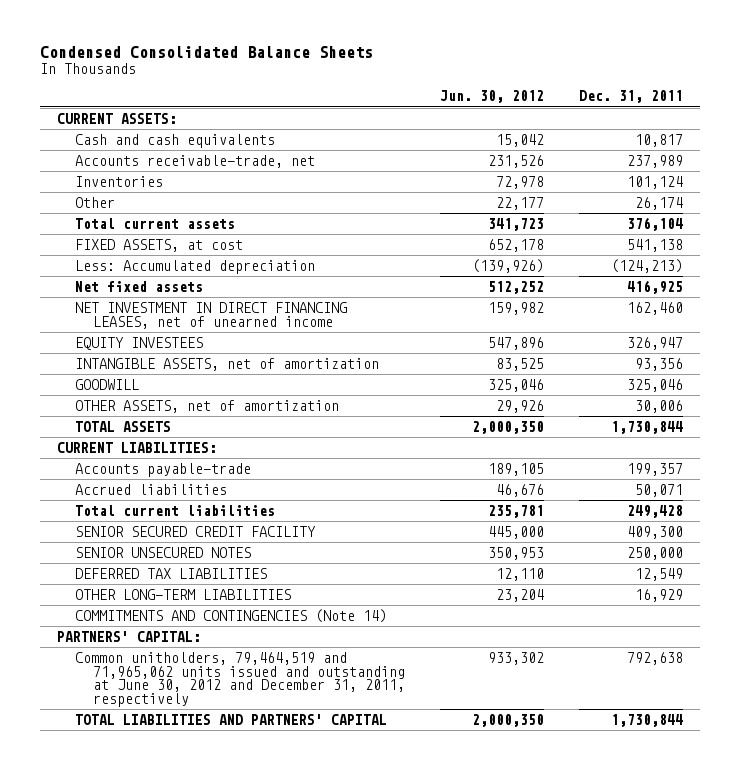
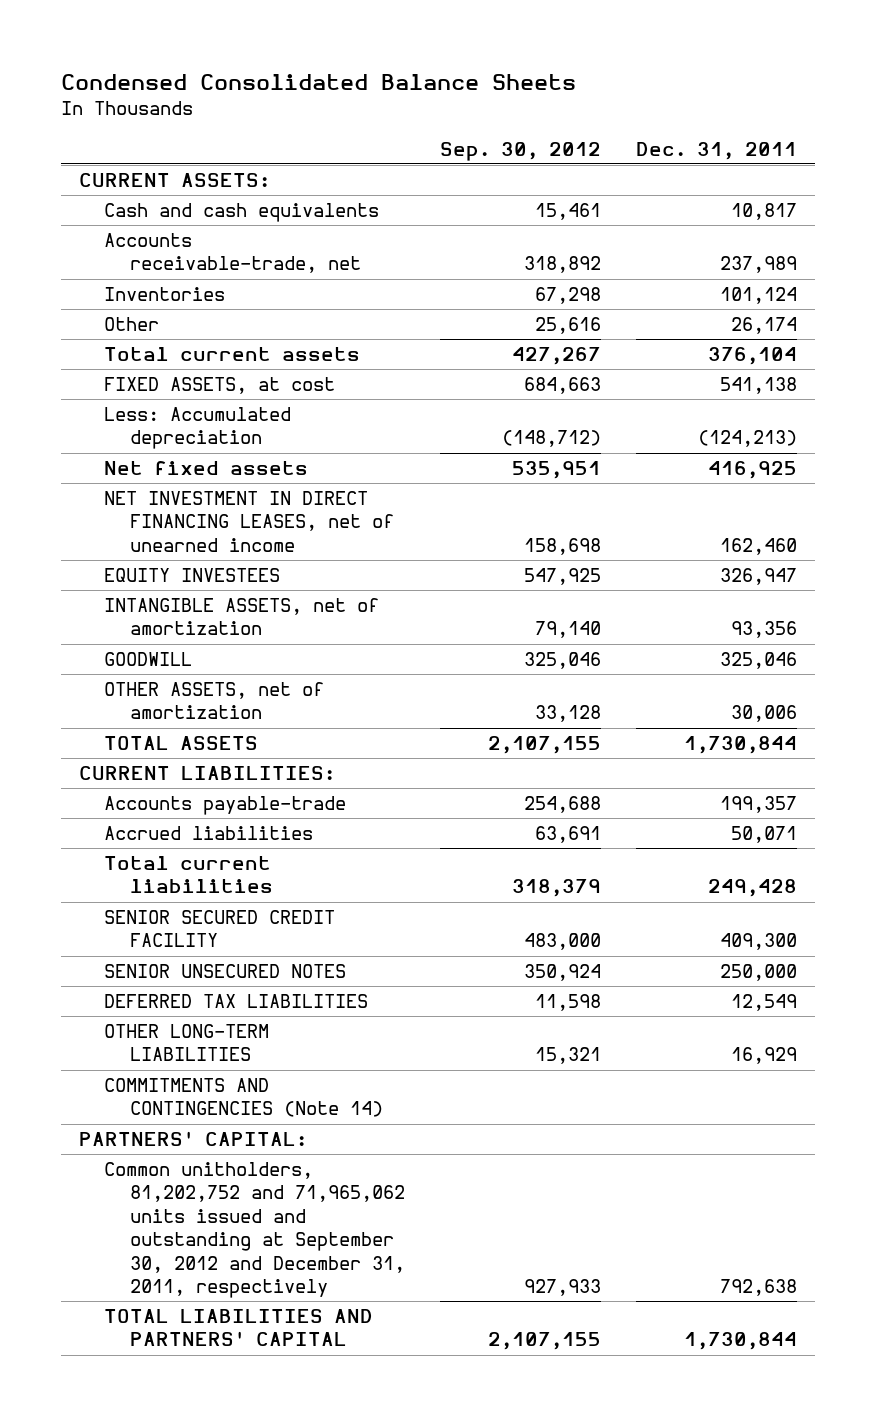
[440,90,545,104] Jun. 30, 2012 -> none
none -> [439,141,601,161] Sep. 30, 2012
[75,652,406,707] Common unitholders, 79,464,519 and 71,965,062 units issued and outstanding at June 30, 2012 and December 31, 2011, respectively -> [104,1162,405,1298] Common unitholders, 81,202,752 and 71,965,062 units issued and outstanding at September 30, 2012 and December 31, 2011, respectively

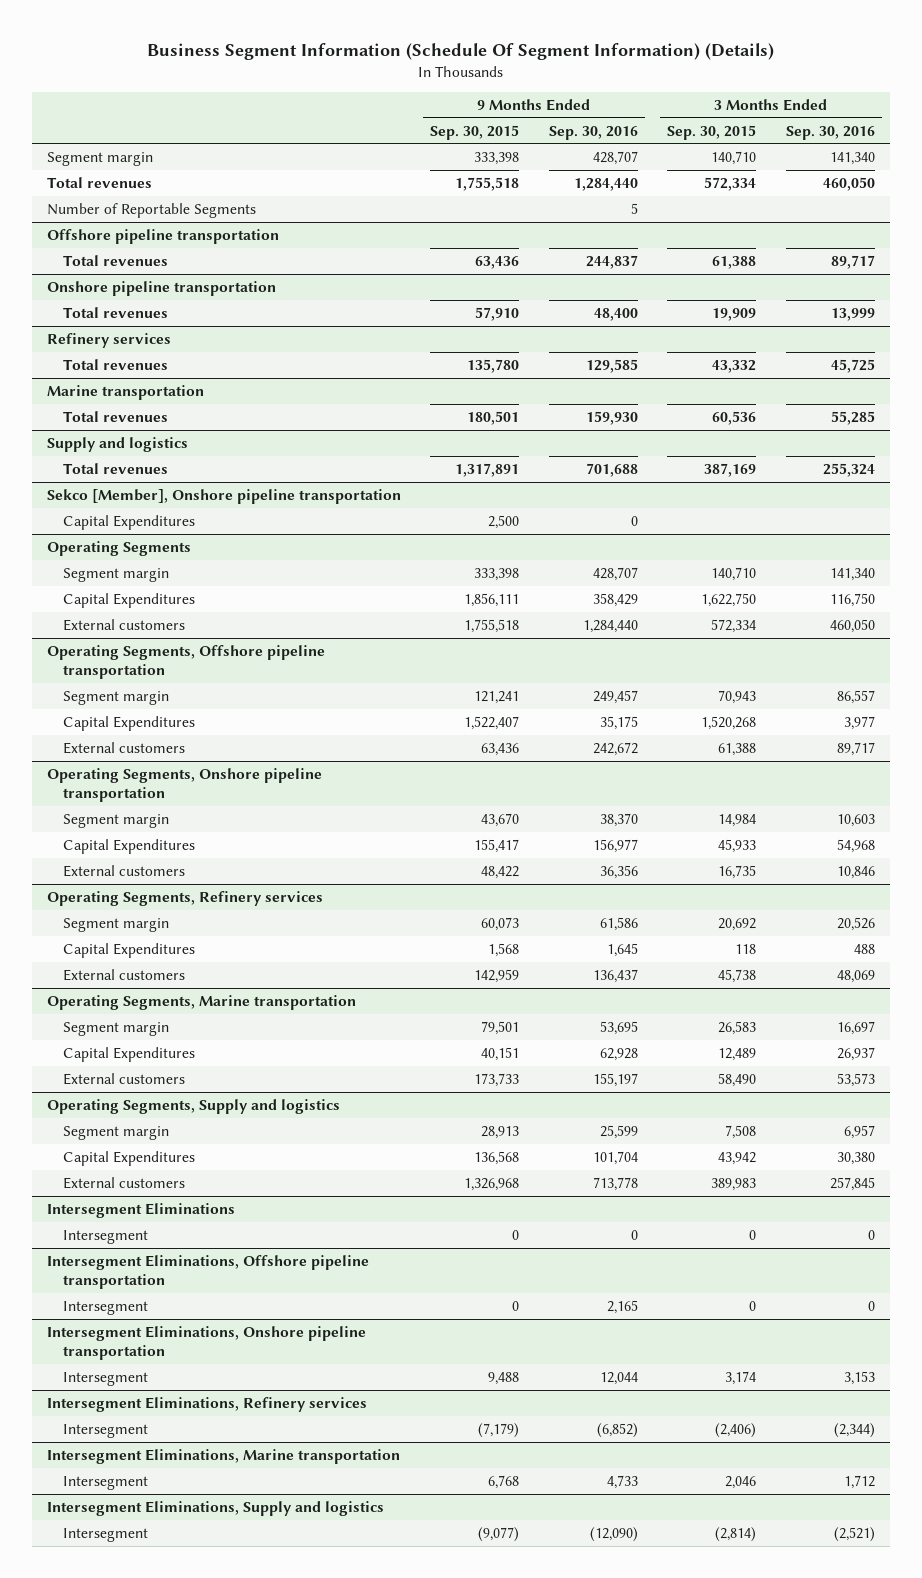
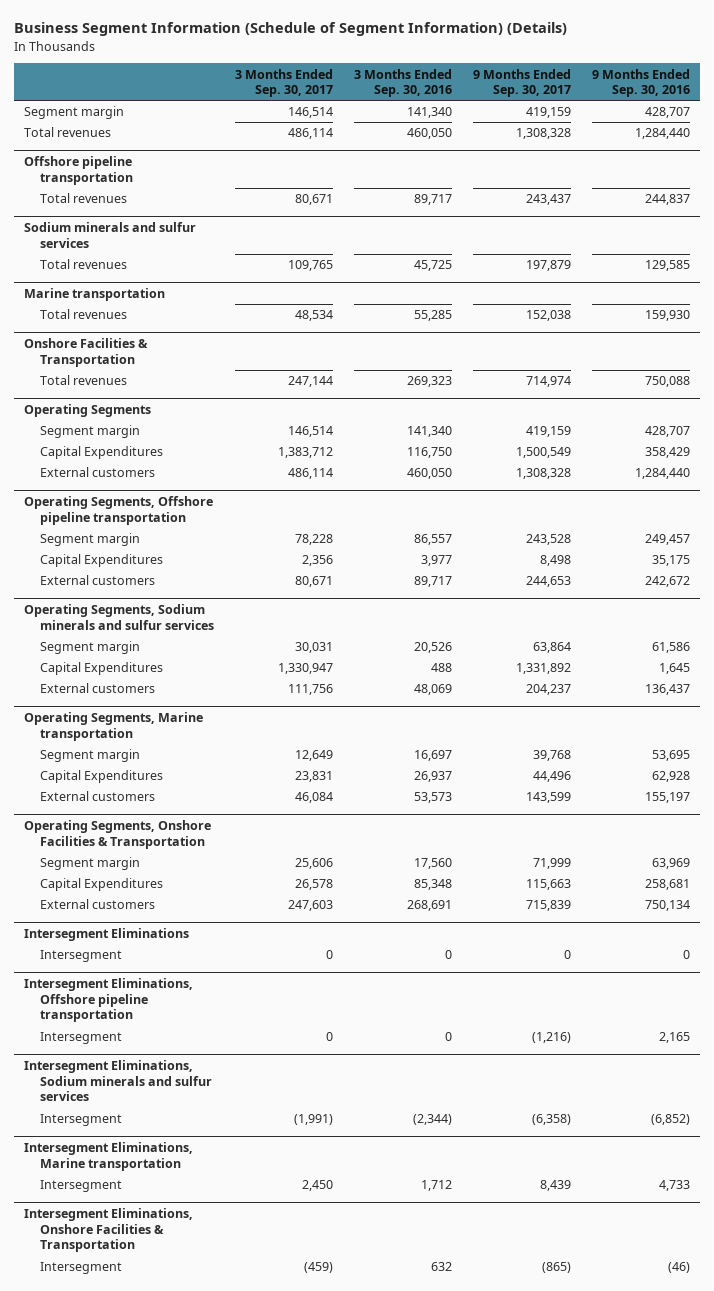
[146,43,774,61] Business Segment Information (Schedule Of Segment Information) (Details) -> [13,22,567,37] Business Segment Information (Schedule of Segment Information) (Details)
[430,124,520,140] Sep. 30, 2015 -> none
[667,124,757,140] Sep. 30, 2015 -> none
none -> [234,68,333,98] 3 Months Ended Sep. 30, 2017
none -> [472,68,571,98] 9 Months Ended Sep. 30, 2017
[46,202,256,218] Number of Reportable Segments -> none
[46,280,276,296] Onshore pipeline transportation -> none
[63,306,169,318] Total revenues -> none
[46,332,171,348] Refinery services -> none
none -> [24,222,197,248] Sodium minerals and sulfur services
[46,436,188,452] Supply and logistics -> none
[46,488,401,504] Sekco [Member], Onshore pipeline transportation -> none
[63,514,196,530] Capital Expenditures -> none
none -> [24,338,149,367] Onshore Facilities & Transportation
[585,462,638,477] 701,688 -> [644,376,690,388] 750,088
[823,462,876,477] 255,324 -> [406,376,452,388] 269,323
[46,767,322,803] Operating Segments, Onshore pipeline transportation -> none
[63,813,170,828] Segment margin -> none
[63,838,196,854] Capital Expenditures -> none
[63,864,186,877] External customers -> none
[46,890,323,906] Operating Segments, Refinery services -> none
none -> [24,604,214,630] Operating Segments, Sodium minerals and sulfur services
[46,1098,340,1114] Operating Segments, Supply and logistics -> none
none -> [24,820,212,849] Operating Segments, Onshore Facilities & Transportation
[599,1124,638,1139] 25,599 -> [651,858,690,870] 63,969
[844,1124,876,1139] 6,957 -> [413,858,452,870] 17,560
[592,1150,638,1165] 101,704 -> [644,879,690,891] 258,681
[837,1151,876,1165] 30,380 -> [413,879,452,891] 85,348
[592,1176,638,1191] 713,778 -> [644,900,690,912] 750,134
[830,1176,876,1191] 257,845 -> [406,900,452,912] 268,691
[46,1325,366,1361] Intersegment Eliminations, Onshore pipeline transportation -> none
[63,1371,149,1386] Intersegment -> none
[46,1396,367,1412] Intersegment Eliminations, Refinery services -> none
none -> [24,1060,212,1102] Intersegment Eliminations, Sodium minerals and sulfur services
[46,1500,384,1516] Intersegment Eliminations, Supply and logistics -> none
none -> [24,1208,194,1253] Intersegment Eliminations, Onshore Facilities & Transportation
[589,1526,638,1542] (12,090) -> [667,1262,690,1274] (46)
[834,1526,876,1542] (2,521) -> [430,1262,452,1272] 632

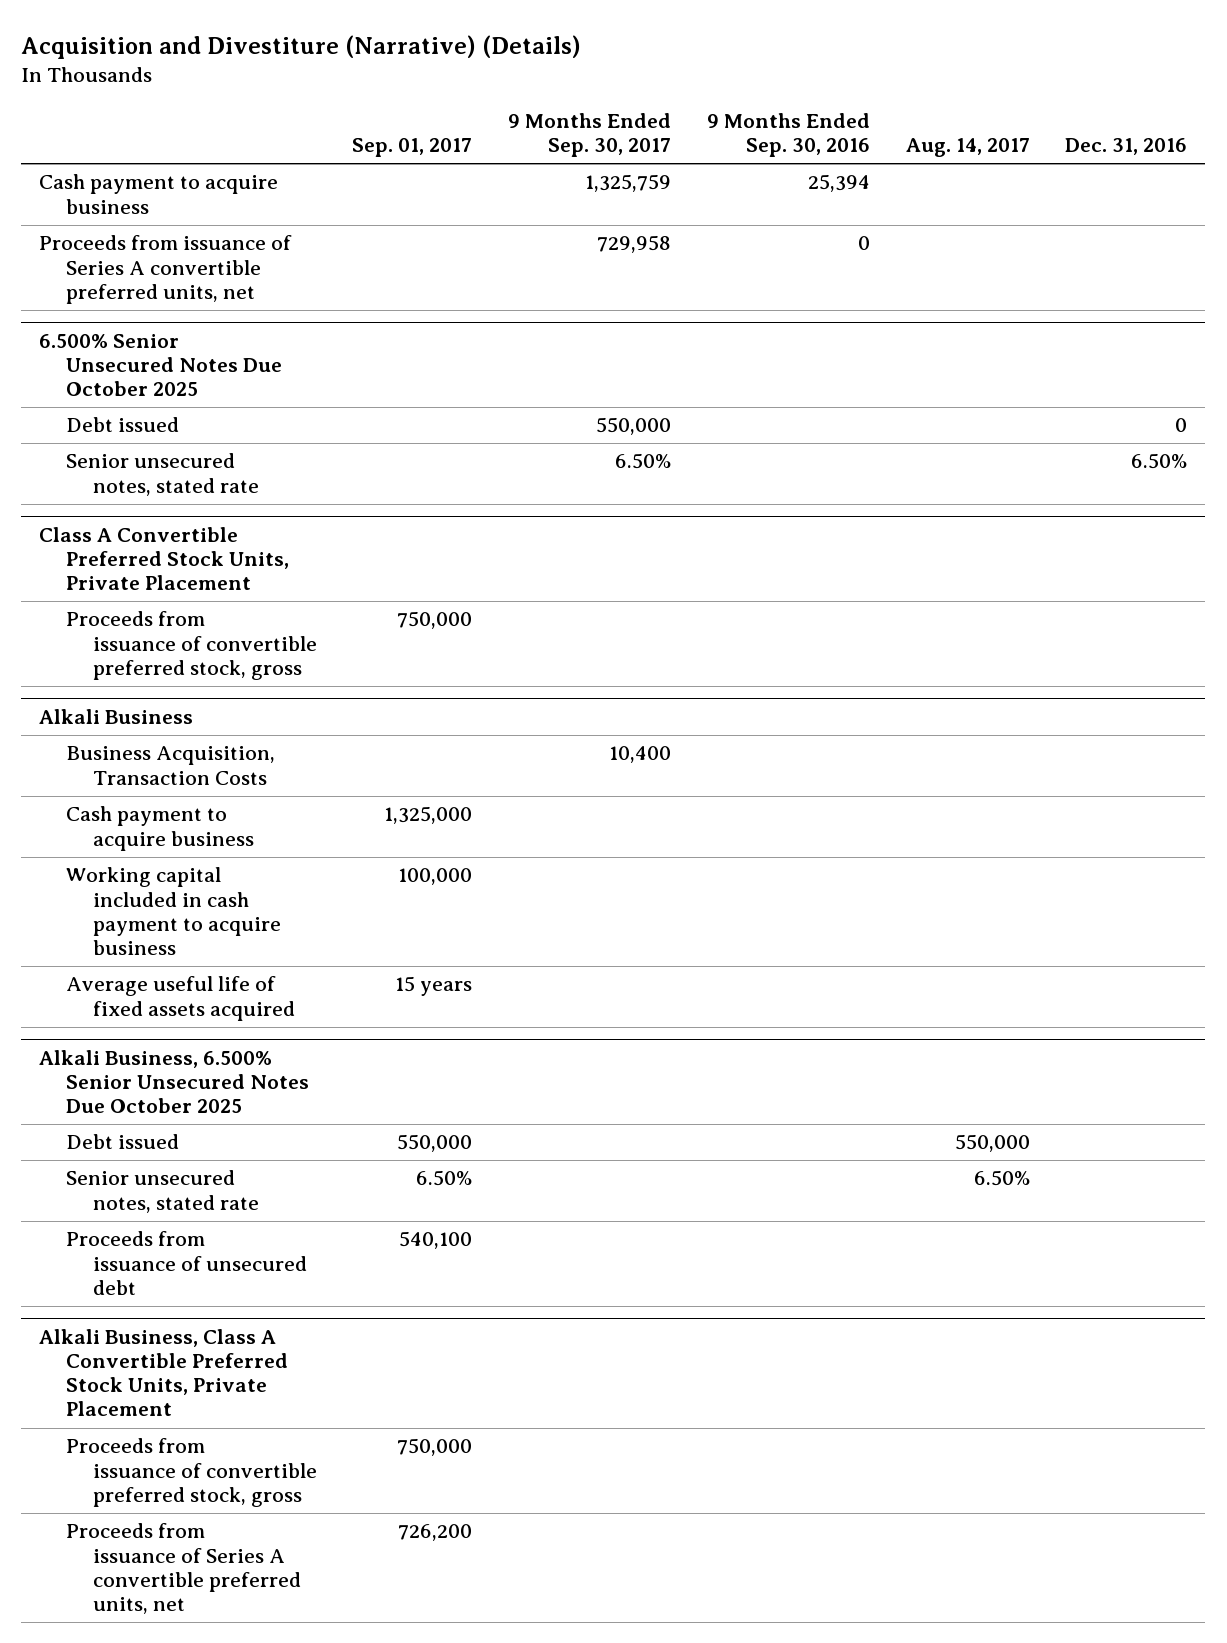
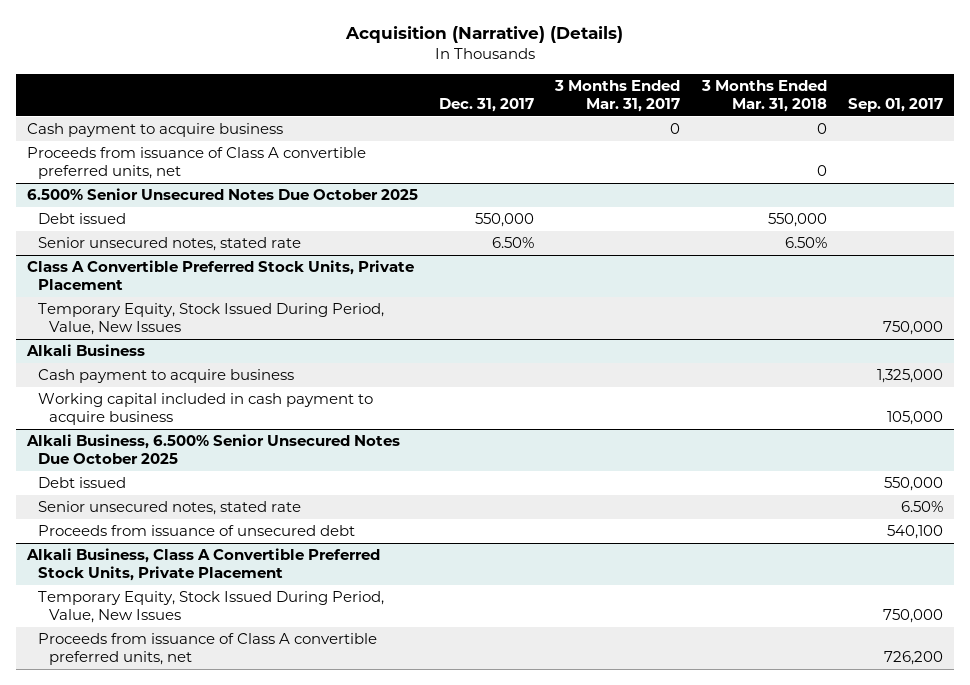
[21,34,582,59] Acquisition and Divestiture (Narrative) (Details) -> [344,26,623,44] Acquisition (Narrative) (Details)
[508,112,672,158] 9 Months Ended Sep. 30, 2017 -> none
[706,112,870,158] 9 Months Ended Sep. 30, 2016 -> none
[905,138,1030,158] Aug. 14, 2017 -> none
[1065,138,1188,156] Dec. 31, 2016 -> none
none -> [439,98,535,113] Dec. 31, 2017
none -> [554,80,681,113] 3 Months Ended Mar. 31, 2017
none -> [700,80,827,113] 3 Months Ended Mar. 31, 2018
[39,235,293,305] Proceeds from issuance of Series A convertible preferred units, net -> [26,146,366,180] Proceeds from issuance of Class A convertible preferred units, net
[66,611,317,681] Proceeds from issuance of convertible preferred stock, gross -> [37,302,384,336] Temporary Equity, Stock Issued During Period, Value, New Issues
[66,746,276,785] Business Acquisition, Transaction Costs -> none
[66,976,295,1021] Average useful life of fixed assets acquired -> none
[398,868,473,886] 100,000 -> [886,411,943,426] 105,000
[66,1438,317,1508] Proceeds from issuance of convertible preferred stock, gross -> [37,590,384,624] Temporary Equity, Stock Issued During Period, Value, New Issues
[66,1523,301,1615] Proceeds from issuance of Series A convertible preferred units, net -> [37,632,377,666] Proceeds from issuance of Class A convertible preferred units, net

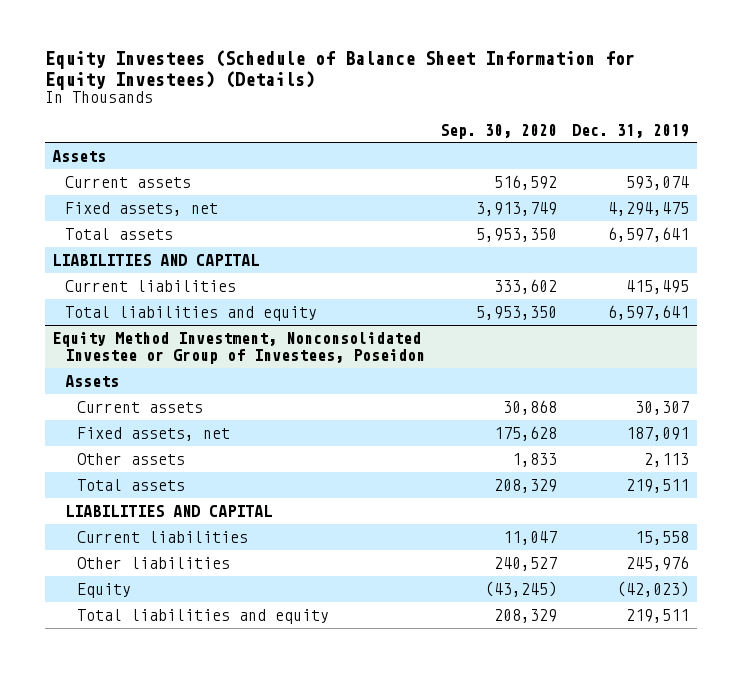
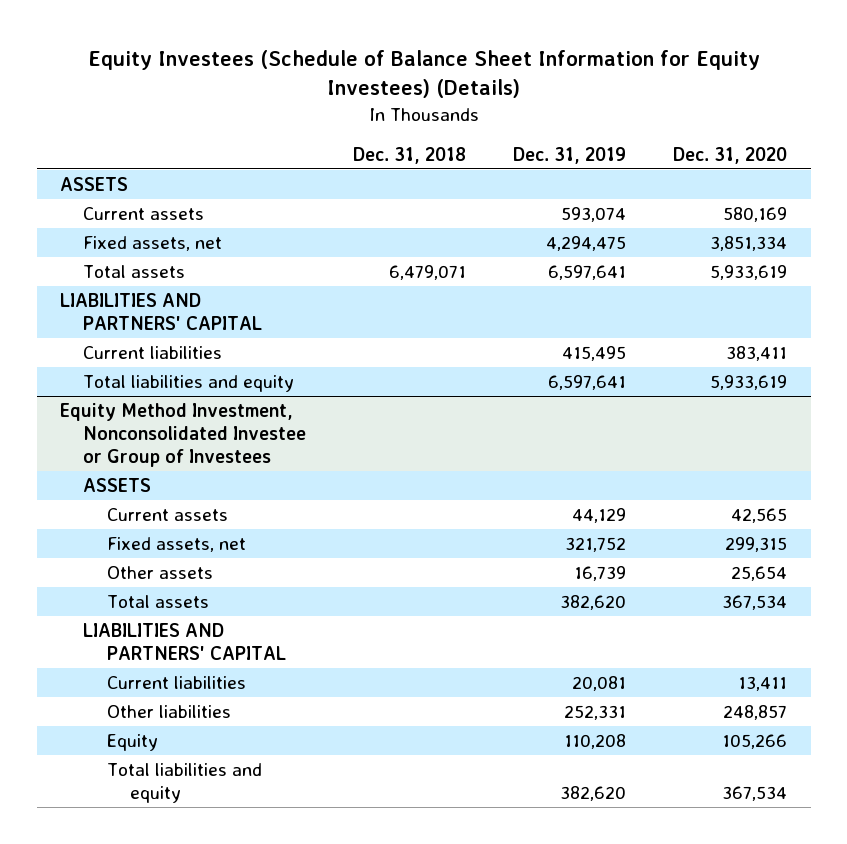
[439,123,557,139] Sep. 30, 2020 -> none
none -> [353,146,467,164] Dec. 31, 2018
none -> [673,146,788,164] Dec. 31, 2020
[52,150,107,163] Assets -> [60,176,129,191] ASSETS
[52,254,260,267] LIABILITIES AND CAPITAL -> [60,292,263,330] LIABILITIES AND PARTNERS' CAPITAL
[52,332,425,365] Equity Method Investment, Nonconsolidated Investee or Group of Investees, Poseidon -> [60,402,307,467] Equity Method Investment, Nonconsolidated Investee or Group of Investees
[64,375,119,388] Assets -> [83,477,152,492] ASSETS
[635,401,690,416] 30,307 -> [572,507,627,523] 44,129
[626,427,690,442] 187,091 -> [565,536,627,552] 321,752
[644,453,690,468] 2,113 -> [574,565,627,581] 16,739
[626,479,690,494] 219,511 -> [560,594,627,610] 382,620
[64,505,272,518] LIABILITIES AND CAPITAL -> [83,622,286,660] LIABILITIES AND PARTNERS' CAPITAL
[635,531,690,546] 15,558 -> [572,675,627,691] 20,081
[626,556,690,572] 245,976 -> [564,704,627,720] 252,331
[617,581,690,598] (42,023) -> [564,733,627,749] 110,208
[626,609,690,624] 219,511 -> [560,785,627,801] 382,620

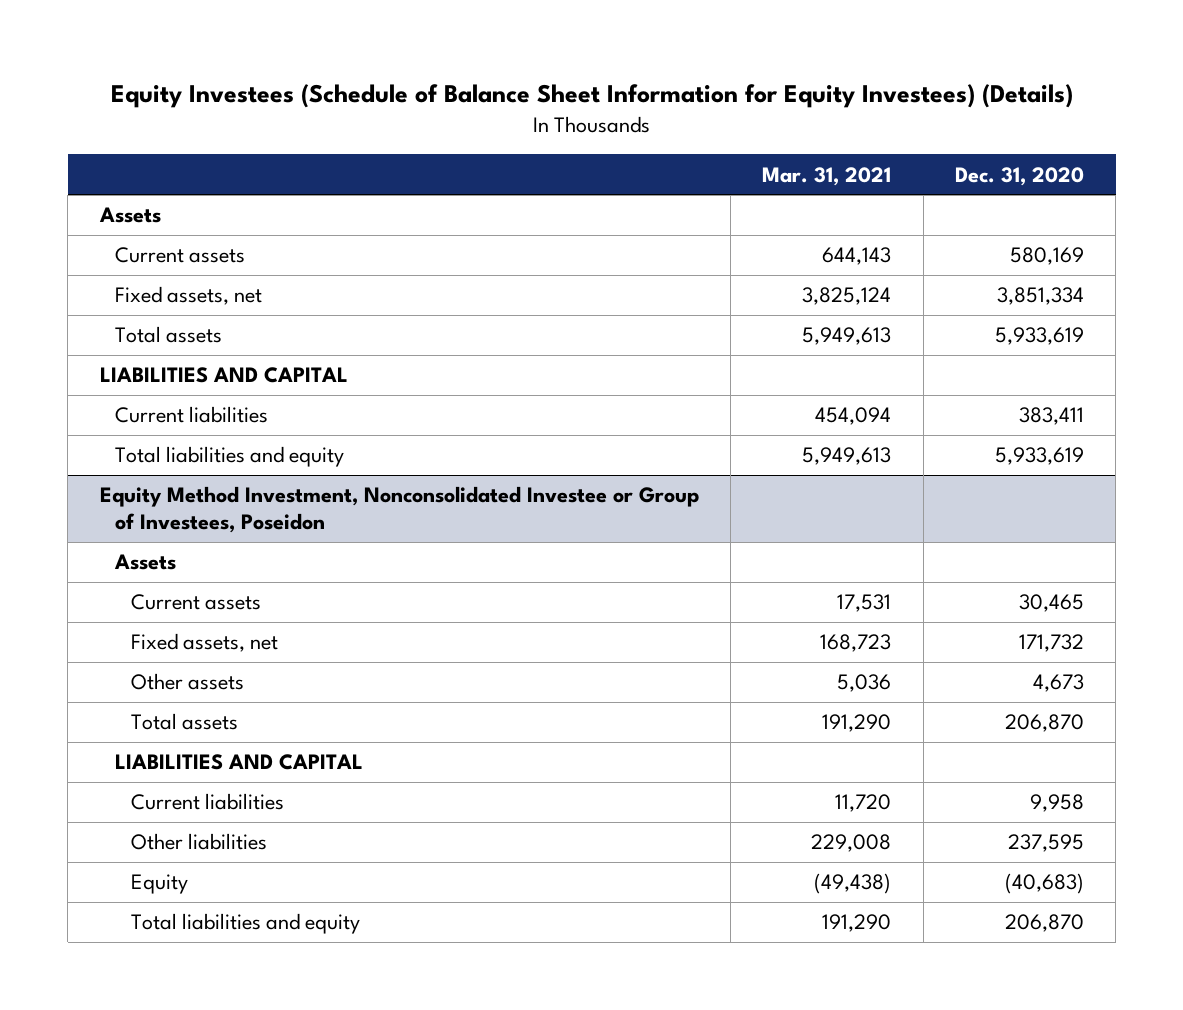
[353,146,467,164] Dec. 31, 2018 -> none
[513,146,627,164] Dec. 31, 2019 -> none
none -> [762,166,892,186] Mar. 31, 2021
[60,176,129,191] ASSETS -> [98,207,161,224] Assets
[60,292,263,330] LIABILITIES AND PARTNERS' CAPITAL -> [99,367,348,384] LIABILITIES AND CAPITAL
[60,402,307,467] Equity Method Investment, Nonconsolidated Investee or Group of Investees -> [99,486,699,533] Equity Method Investment, Nonconsolidated Investee or Group of Investees, Poseidon
[83,477,152,492] ASSETS -> [114,554,177,571] Assets
[731,507,788,523] 42,565 -> [1018,594,1084,613] 30,465
[725,536,788,552] 299,315 -> [1018,634,1084,653] 171,732
[731,565,788,581] 25,654 -> [1032,674,1084,693] 4,673
[722,594,788,610] 367,534 -> [1004,714,1084,733] 206,870
[83,622,286,660] LIABILITIES AND PARTNERS' CAPITAL -> [115,754,364,771] LIABILITIES AND CAPITAL
[738,675,788,691] 13,411 -> [1029,794,1084,813] 9,958
[723,704,788,720] 248,857 -> [1007,834,1084,853] 237,595
[722,733,788,749] 105,266 -> [1004,873,1084,895] (40,683)
[722,785,788,801] 367,534 -> [1004,914,1084,933] 206,870

